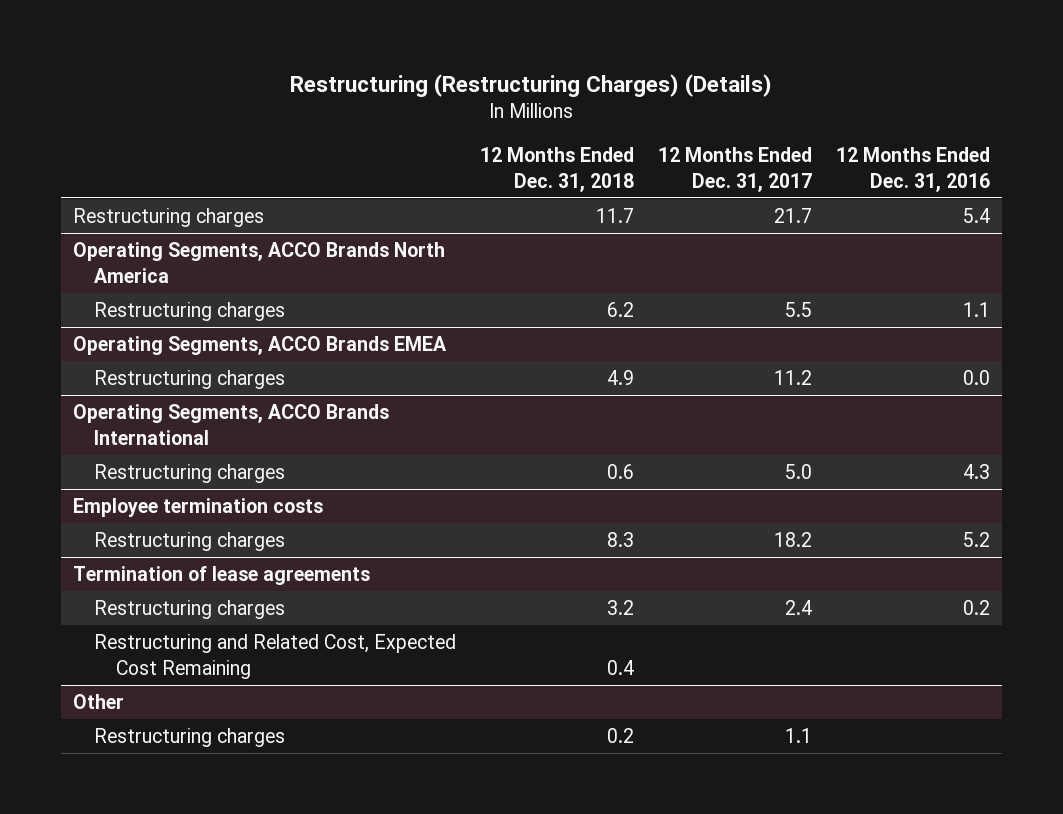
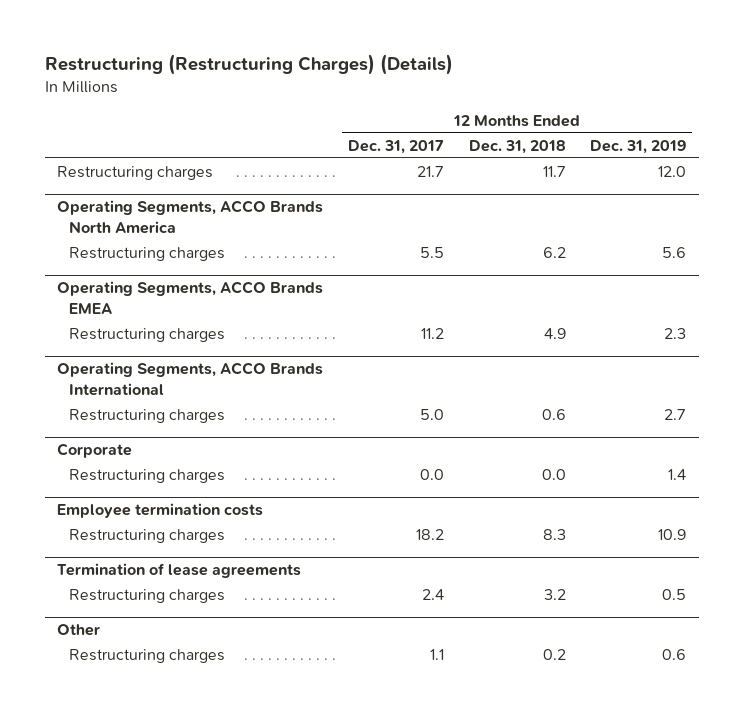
[835,147,990,192] 12 Months Ended Dec. 31, 2016 -> none
none -> [590,139,687,154] Dec. 31, 2019
none -> [57,443,133,459] Corporate
none -> [68,468,225,483] Restructuring charges
[94,634,457,679] Restructuring and Related Cost, Expected Cost Remaining -> none

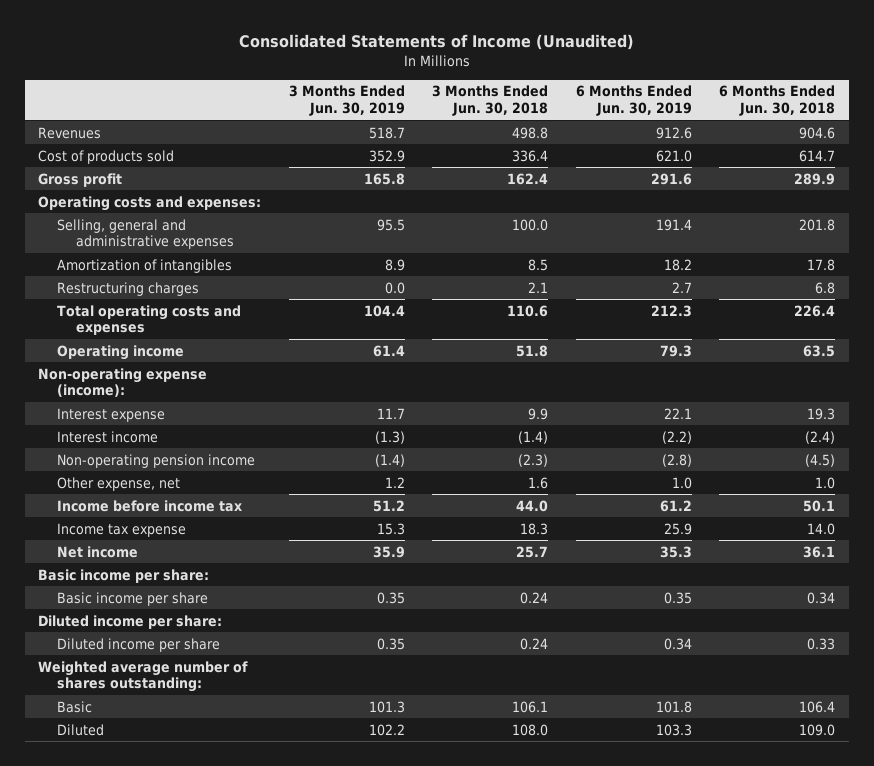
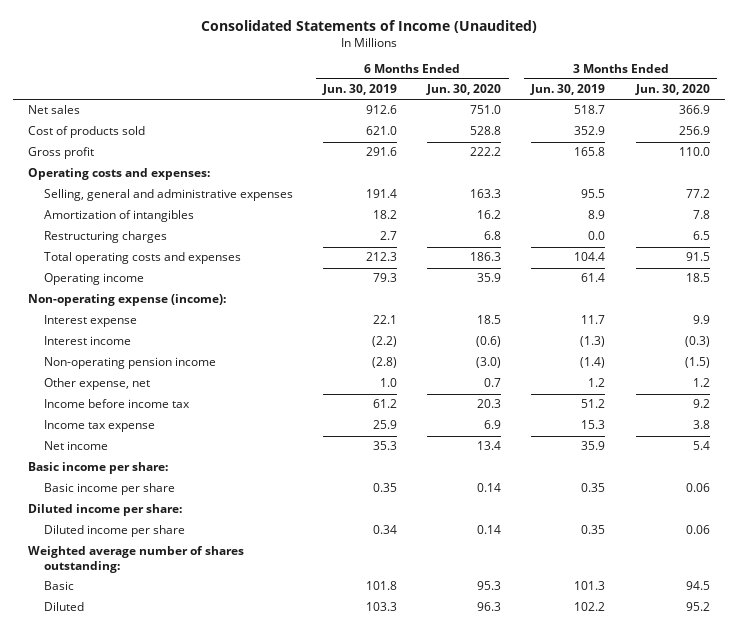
[432,85,549,117] 3 Months Ended Jun. 30, 2018 -> none
[719,85,836,117] 6 Months Ended Jun. 30, 2018 -> none
none -> [426,84,502,96] Jun. 30, 2020
none -> [634,84,710,96] Jun. 30, 2020
[38,126,102,139] Revenues -> [27,105,80,115] Net sales

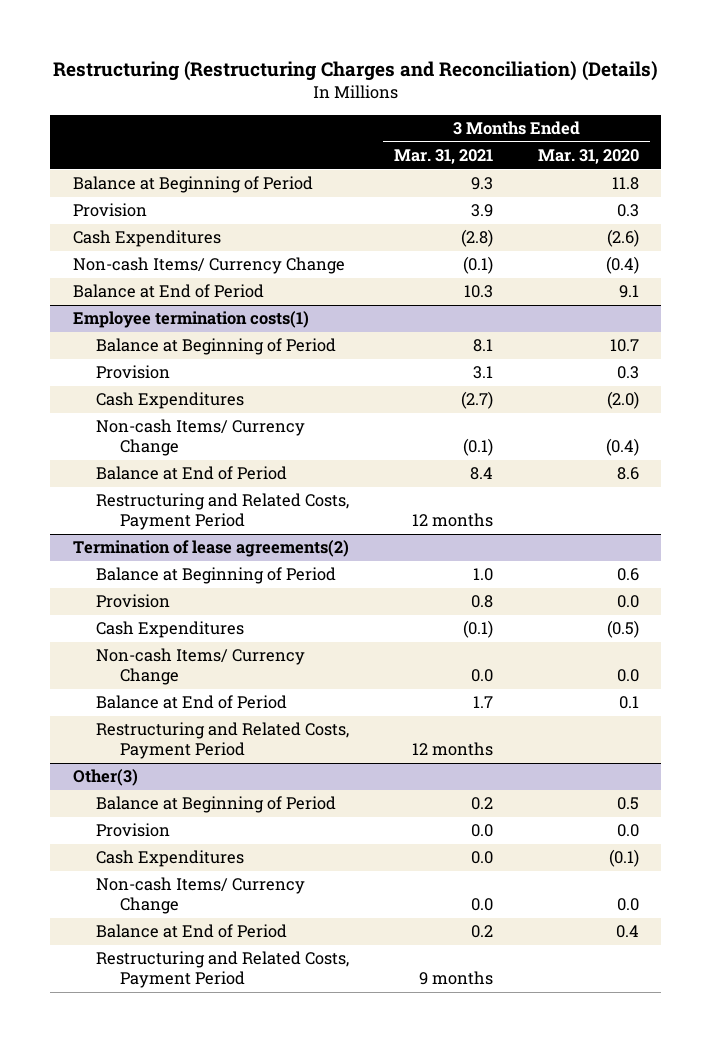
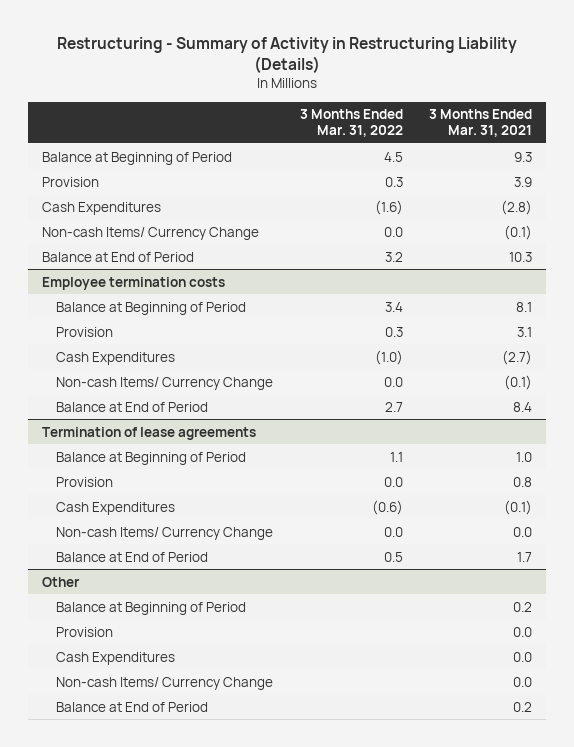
[52,60,658,81] Restructuring (Restructuring Charges and Reconciliation) (Details) -> [57,37,518,74] Restructuring - Summary of Activity in Restructuring Liability (Details)
[537,149,639,165] Mar. 31, 2020 -> none
none -> [299,109,403,138] 3 Months Ended Mar. 31, 2022
[72,311,309,329] Employee termination costs(1) -> [41,276,225,290] Employee termination costs
[96,493,350,530] Restructuring and Related Costs, Payment Period -> none
[72,540,349,558] Termination of lease agreements(2) -> [41,426,256,440] Termination of lease agreements
[96,722,350,759] Restructuring and Related Costs, Payment Period -> none
[72,769,138,787] Other(3) -> [41,576,80,587] Other
[96,951,350,988] Restructuring and Related Costs, Payment Period -> none

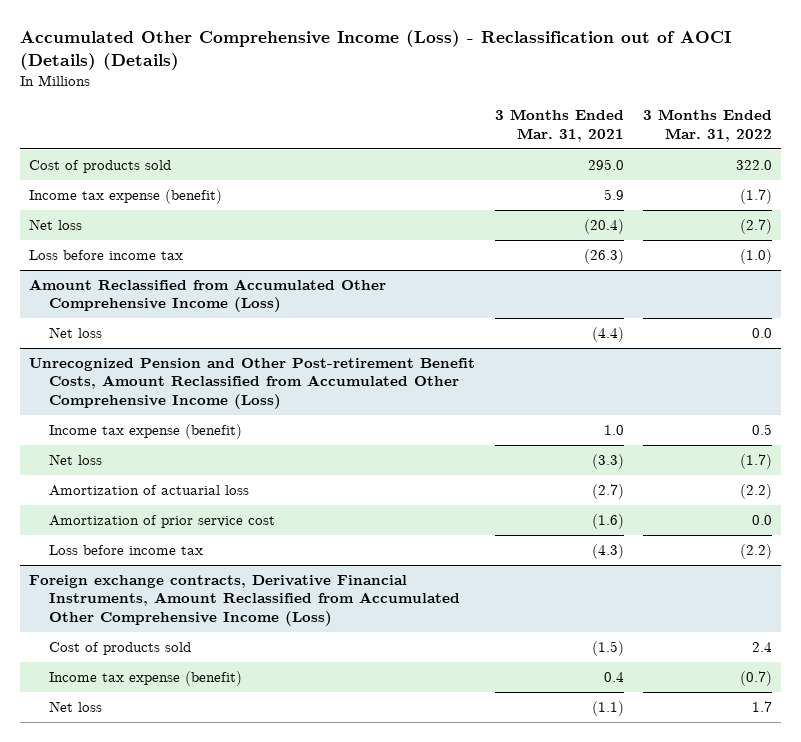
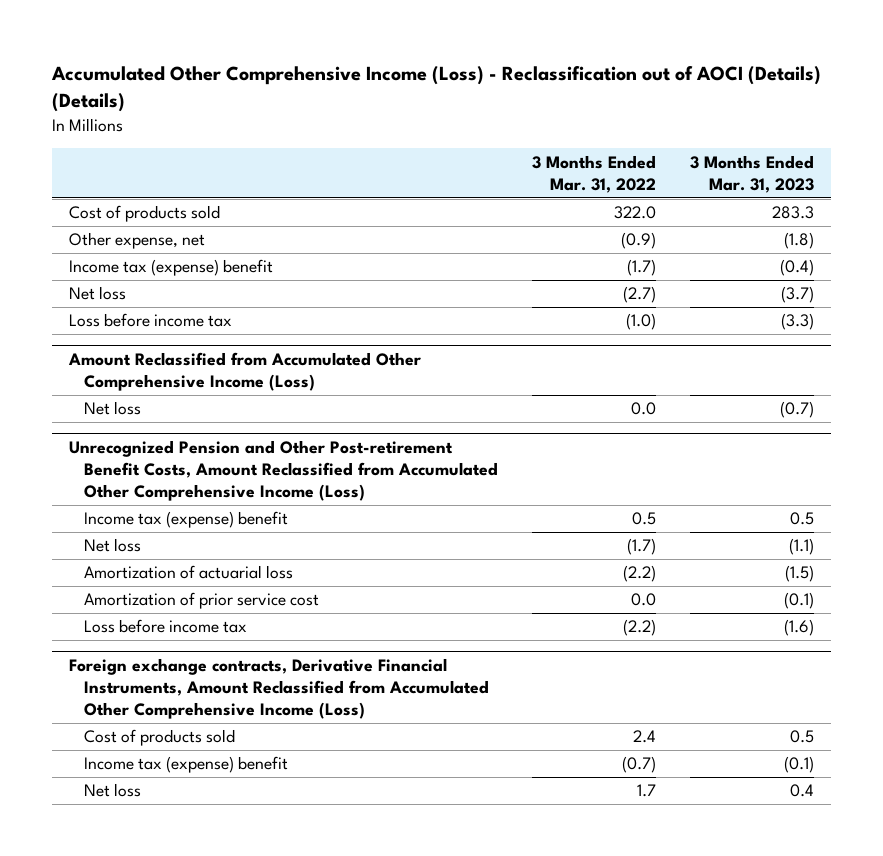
[494,109,624,142] 3 Months Ended Mar. 31, 2021 -> none
none -> [689,154,814,194] 3 Months Ended Mar. 31, 2023
none -> [69,232,206,250] Other expense, net
[29,188,223,204] Income tax expense (benefit) -> [69,259,274,277] Income tax (expense) benefit
[48,423,242,439] Income tax expense (benefit) -> [83,511,288,529] Income tax (expense) benefit
[48,670,242,686] Income tax expense (benefit) -> [83,756,288,774] Income tax (expense) benefit

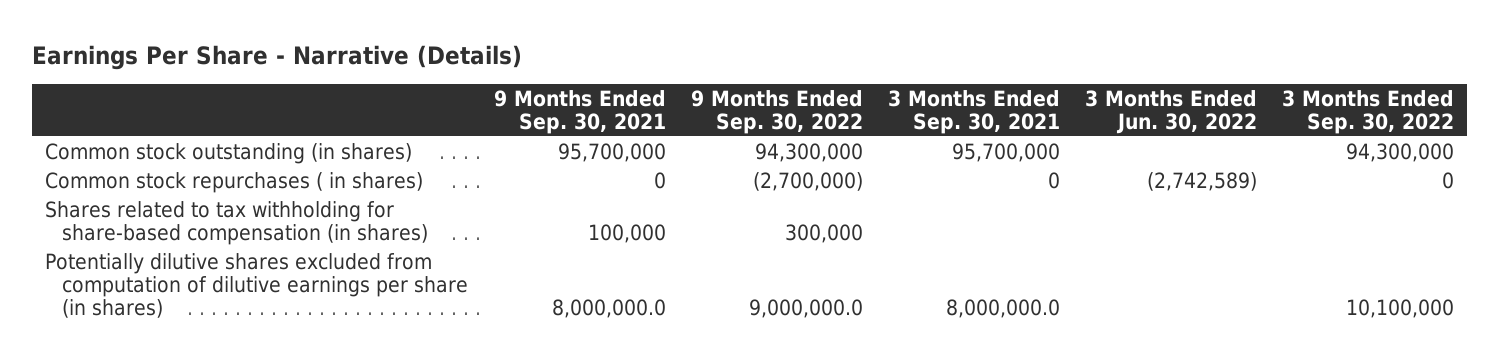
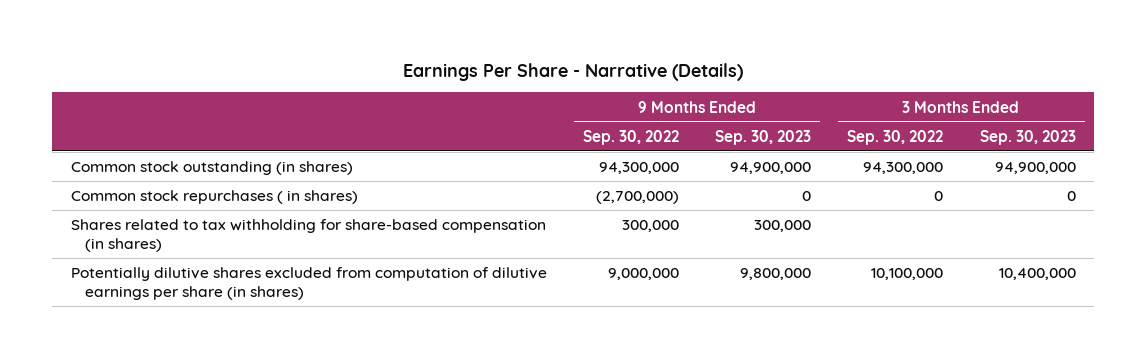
[493,89,666,135] 9 Months Ended Sep. 30, 2021 -> none
[888,89,1061,135] 3 Months Ended Sep. 30, 2021 -> none
[1085,89,1258,135] 3 Months Ended Jun. 30, 2022 -> none
none -> [715,129,812,145] Sep. 30, 2023
none -> [979,129,1076,145] Sep. 30, 2023
[748,299,863,319] 9,000,000.0 -> [607,268,679,281] 9,000,000

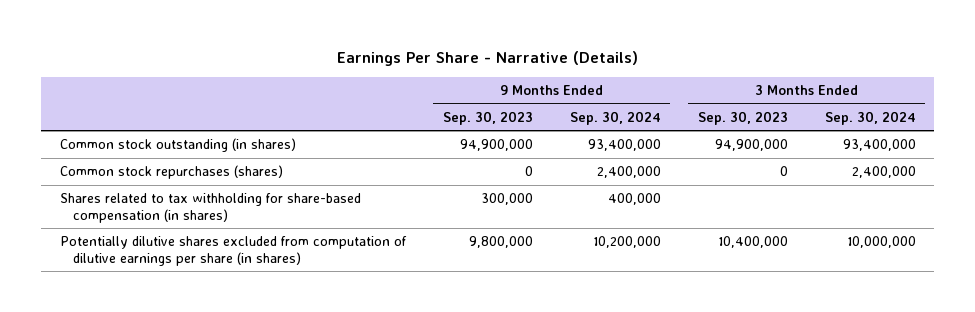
[582,129,679,145] Sep. 30, 2022 -> none
[847,129,944,145] Sep. 30, 2022 -> none
none -> [569,110,661,125] Sep. 30, 2024
none -> [824,110,916,125] Sep. 30, 2024
[70,190,358,205] Common stock repurchases ( in shares) -> [59,165,283,180] Common stock repurchases (shares)

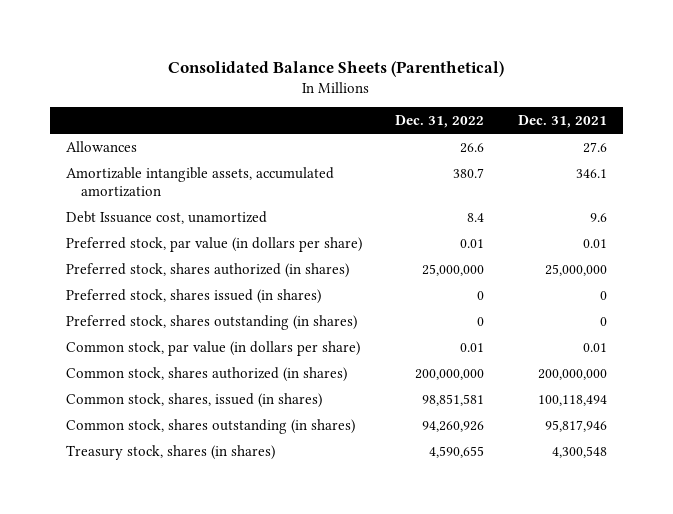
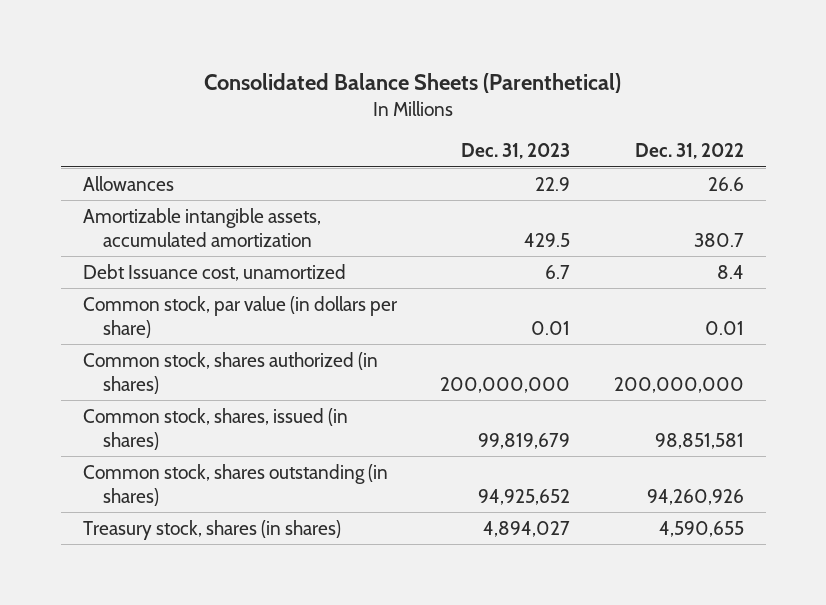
[517,115,607,129] Dec. 31, 2021 -> none
none -> [461,143,571,160] Dec. 31, 2023
[66,236,363,252] Preferred stock, par value (in dollars per share) -> none
[66,262,350,278] Preferred stock, shares authorized (in shares) -> none
[66,288,322,304] Preferred stock, shares issued (in shares) -> none
[66,314,358,330] Preferred stock, shares outstanding (in shares) -> none

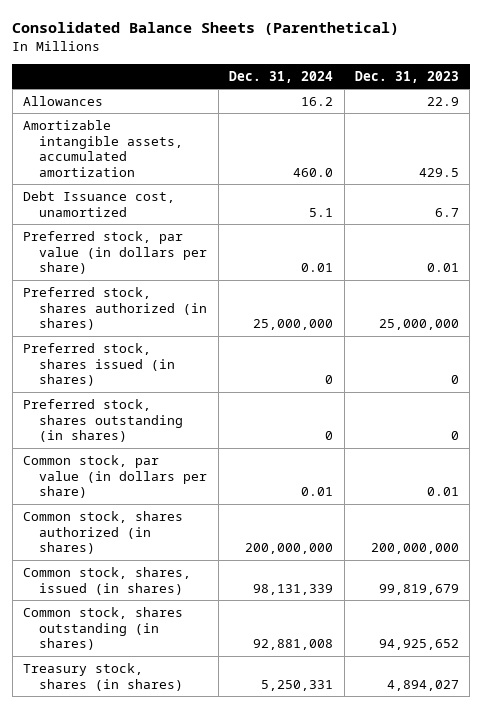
[634,143,744,160] Dec. 31, 2022 -> none
none -> [229,70,334,83] Dec. 31, 2024
none -> [23,230,208,275] Preferred stock, par value (in dollars per share)
none -> [23,286,208,331] Preferred stock, shares authorized (in shares)
none -> [23,342,176,387] Preferred stock, shares issued (in shares)
none -> [23,398,184,443] Preferred stock, shares outstanding (in shares)

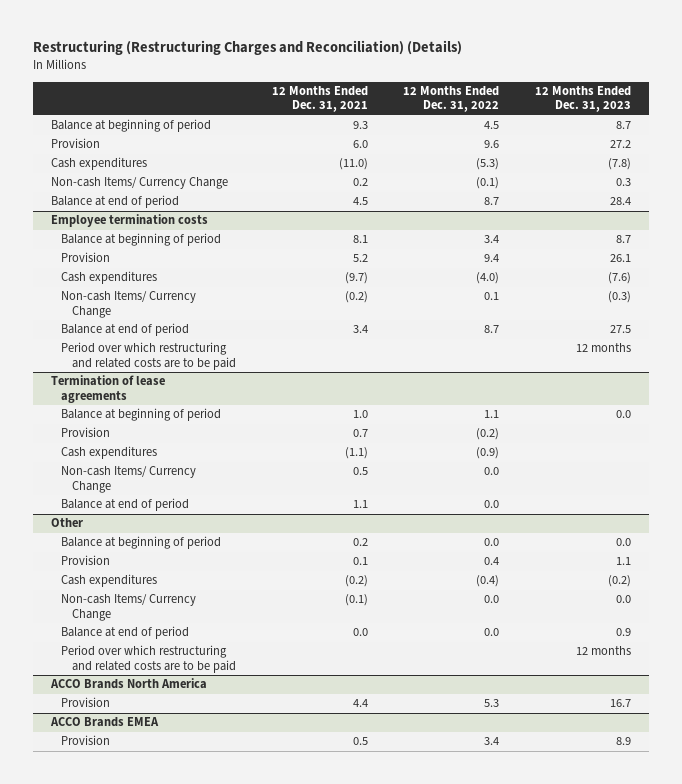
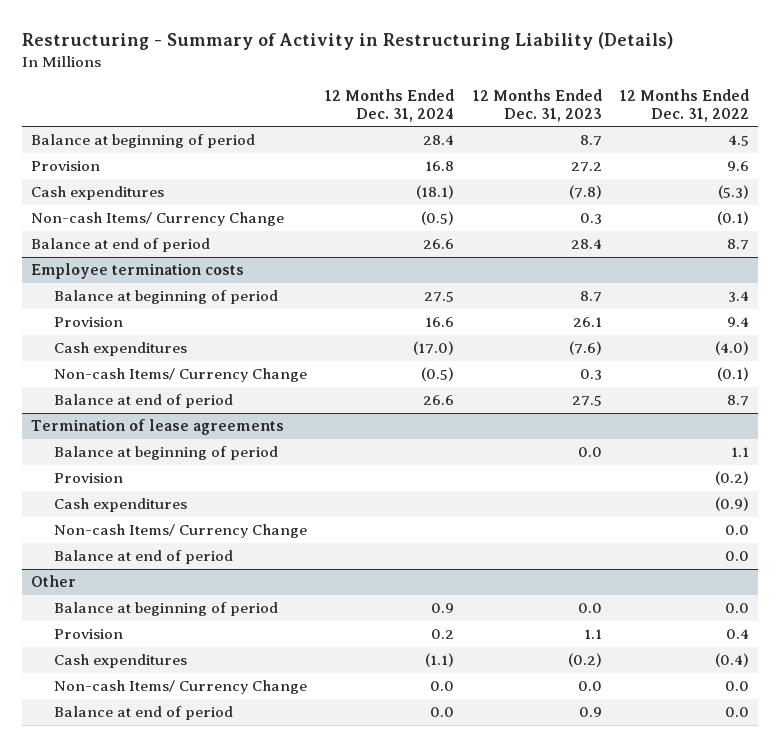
[32,40,462,56] Restructuring (Restructuring Charges and Reconciliation) (Details) -> [21,31,673,50] Restructuring - Summary of Activity in Restructuring Liability (Details)
[271,86,368,113] 12 Months Ended Dec. 31, 2021 -> none
none -> [325,88,455,123] 12 Months Ended Dec. 31, 2024
[484,292,500,301] 0.1 -> [716,367,749,382] (0.1)
[608,291,632,304] (0.3) -> [579,369,602,381] 0.3
[61,342,236,370] Period over which restructuring and related costs are to be paid -> none
[61,645,236,673] Period over which restructuring and related costs are to be paid -> none
[49,678,207,690] ACCO Brands North America -> none
[61,697,111,708] Provision -> none
[49,717,159,728] ACCO Brands EMEA -> none
[61,735,111,746] Provision -> none

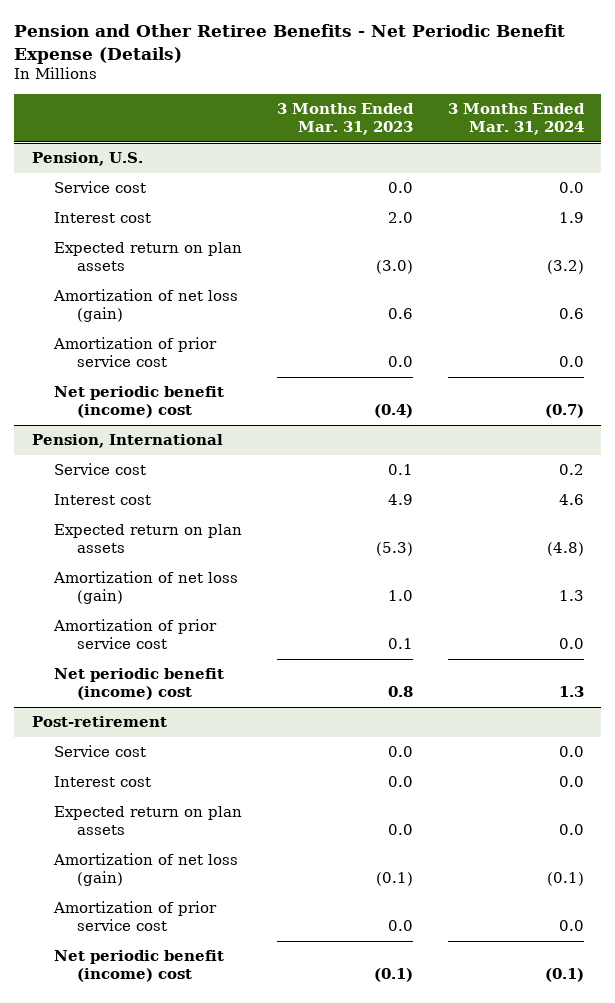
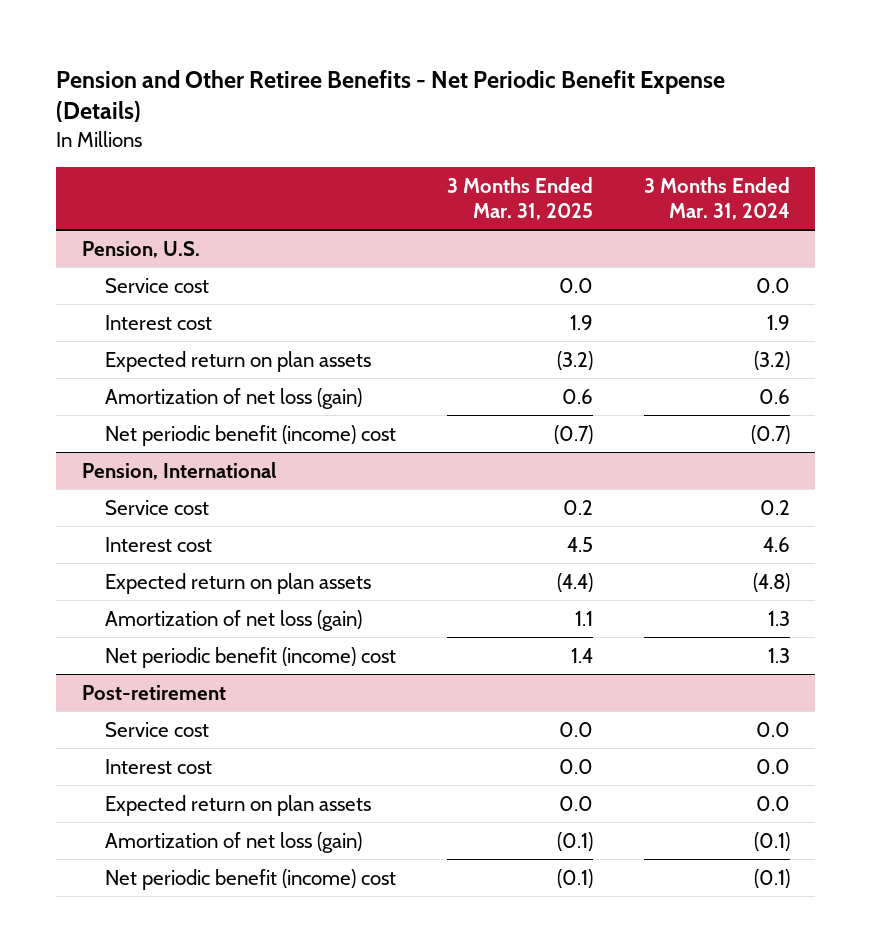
[276,103,414,136] 3 Months Ended Mar. 31, 2023 -> none
none -> [446,176,593,220] 3 Months Ended Mar. 31, 2025
[53,337,218,368] Amortization of prior service cost -> none
[53,619,218,650] Amortization of prior service cost -> none
[53,901,218,932] Amortization of prior service cost -> none

